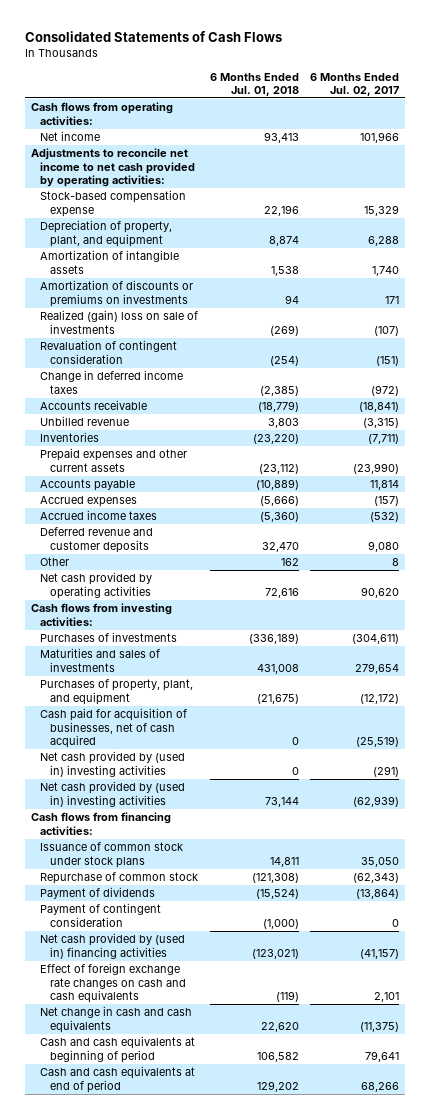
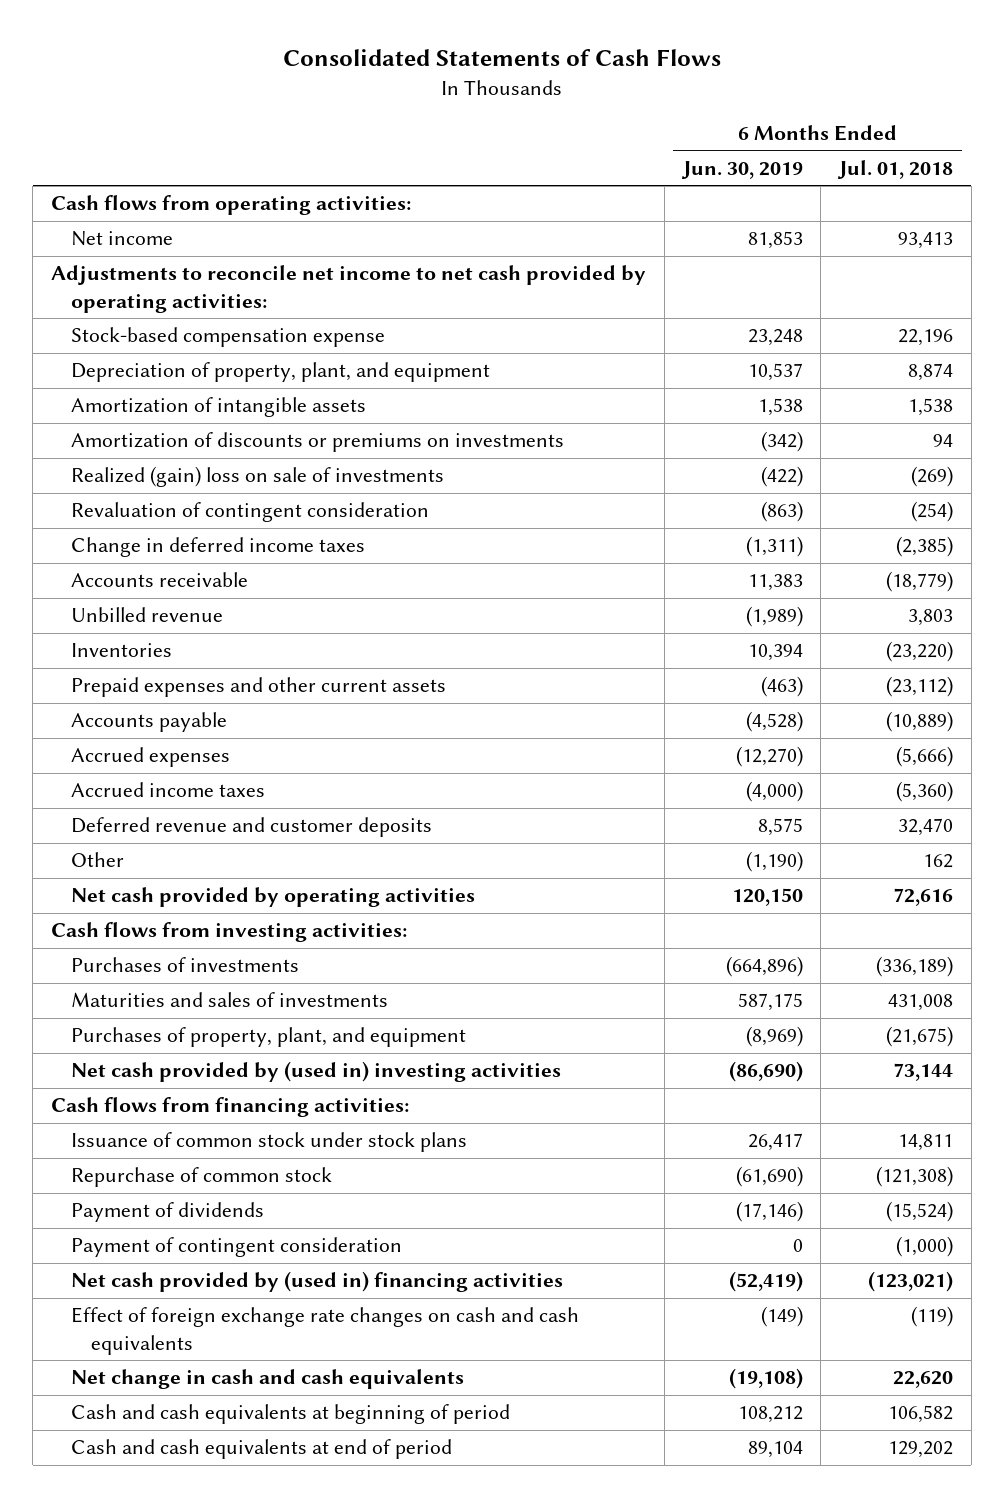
[310,72,400,96] 6 Months Ended Jul. 02, 2017 -> none
none -> [680,160,803,179] Jun. 30, 2019
[40,708,188,748] Cash paid for acquisition of businesses, net of cash acquired -> none
[40,751,186,777] Net cash provided by (used in) investing activities -> none

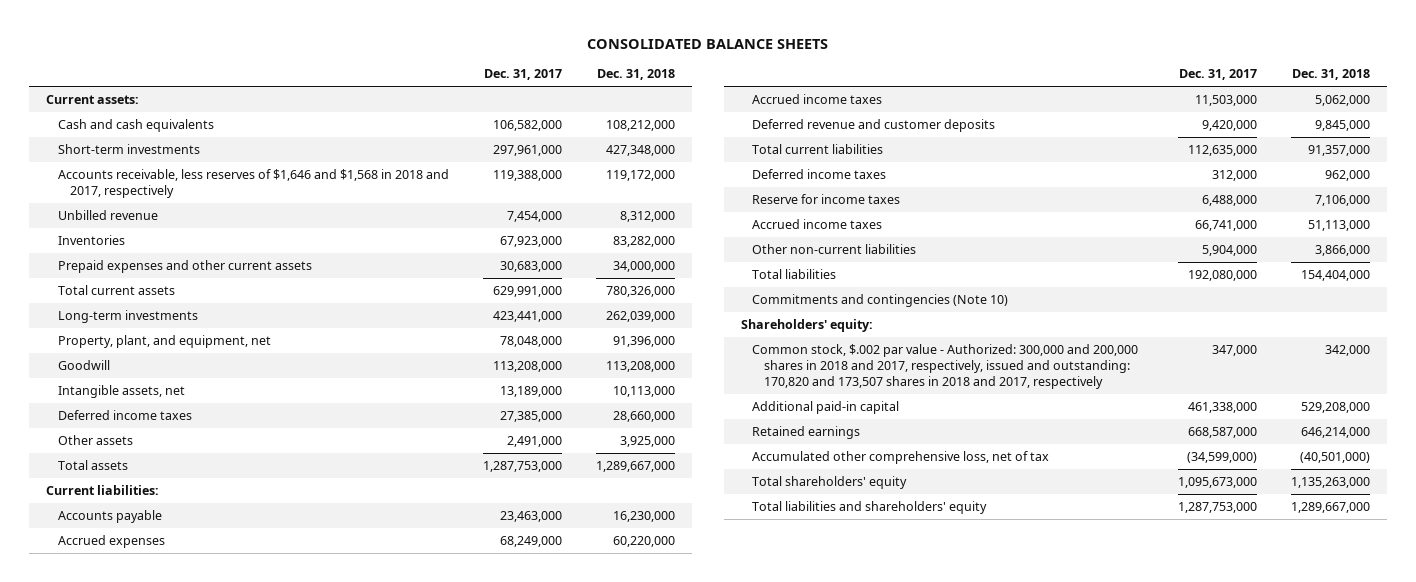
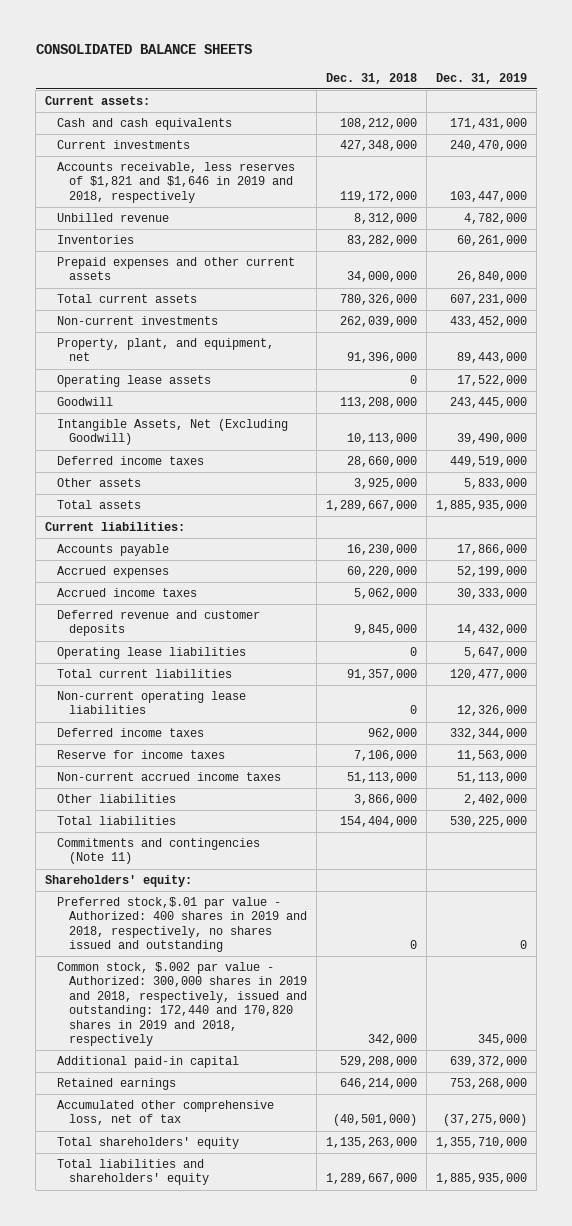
[483,69,562,81] Dec. 31, 2017 -> none
none -> [436,72,528,84] Dec. 31, 2019
[57,144,200,155] Short-term investments -> [56,140,190,150] Current investments
[57,169,449,198] Accounts receivable, less reserves of $1,646 and $1,568 in 2018 and 2017, respectively -> [56,162,295,203] Accounts receivable, less reserves of $1,821 and $1,646 in 2019 and 2018, respectively
[57,310,198,324] Long-term investments -> [56,316,218,326] Non-current investments
none -> [56,375,211,388] Operating lease assets
[57,385,185,399] Intangible assets, net -> [56,419,288,446] Intangible Assets, Net (Excluding Goodwill)
none -> [56,647,246,660] Operating lease liabilities
none -> [56,691,246,715] Non-current operating lease liabilities
[752,219,883,230] Accrued income taxes -> [56,772,281,782] Non-current accrued income taxes
[752,244,917,255] Other non-current liabilities -> [56,794,176,804] Other liabilities
[752,294,1009,308] Commitments and contingencies (Note 10) -> [56,838,260,865] Commitments and contingencies (Note 11)
none -> [56,897,307,953] Preferred stock,$.01 par value - Authorized: 400 shares in 2019 and 2018, respectively, no shares issued and outstanding
[752,344,1139,389] Common stock, $.002 par value - Authorized: 300,000 and 200,000 shares in 2018 and 2017, respectively, issued and outstanding: 170,820 and 173,507 shares in 2018 and 2017, respectively -> [56,962,307,1046] Common stock, $.002 par value - Authorized: 300,000 shares in 2019 and 2018, respectively, issued and outstanding: 172,440 and 170,820 shares in 2019 and 2018, respectively

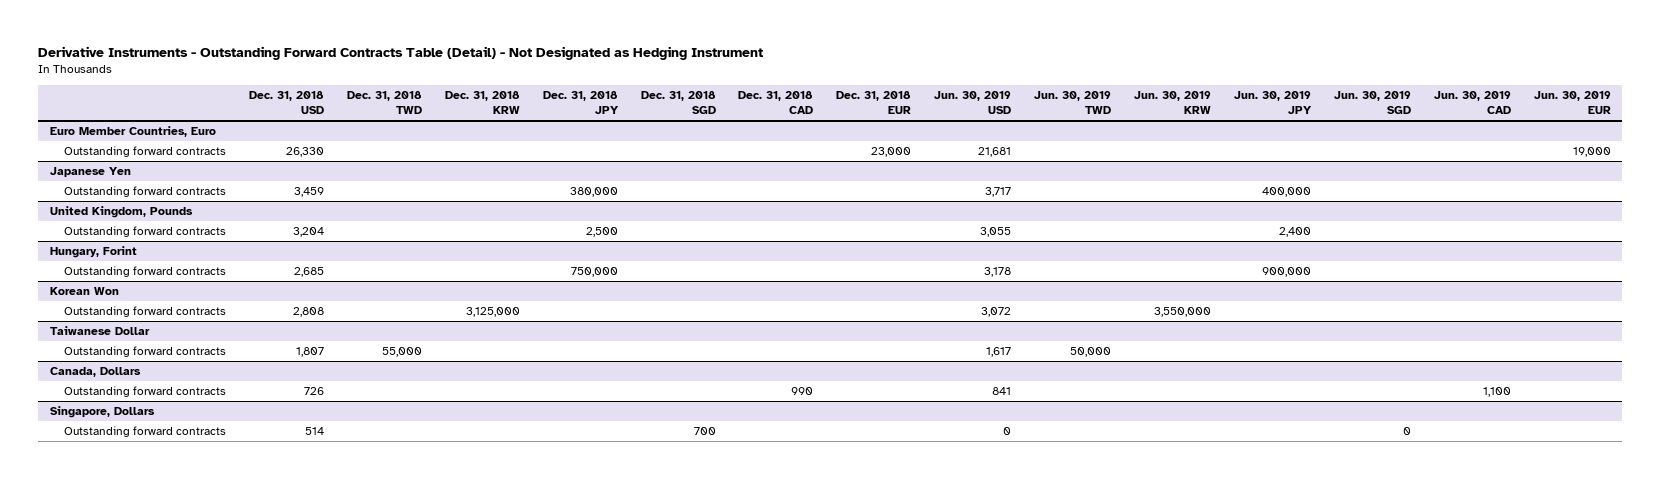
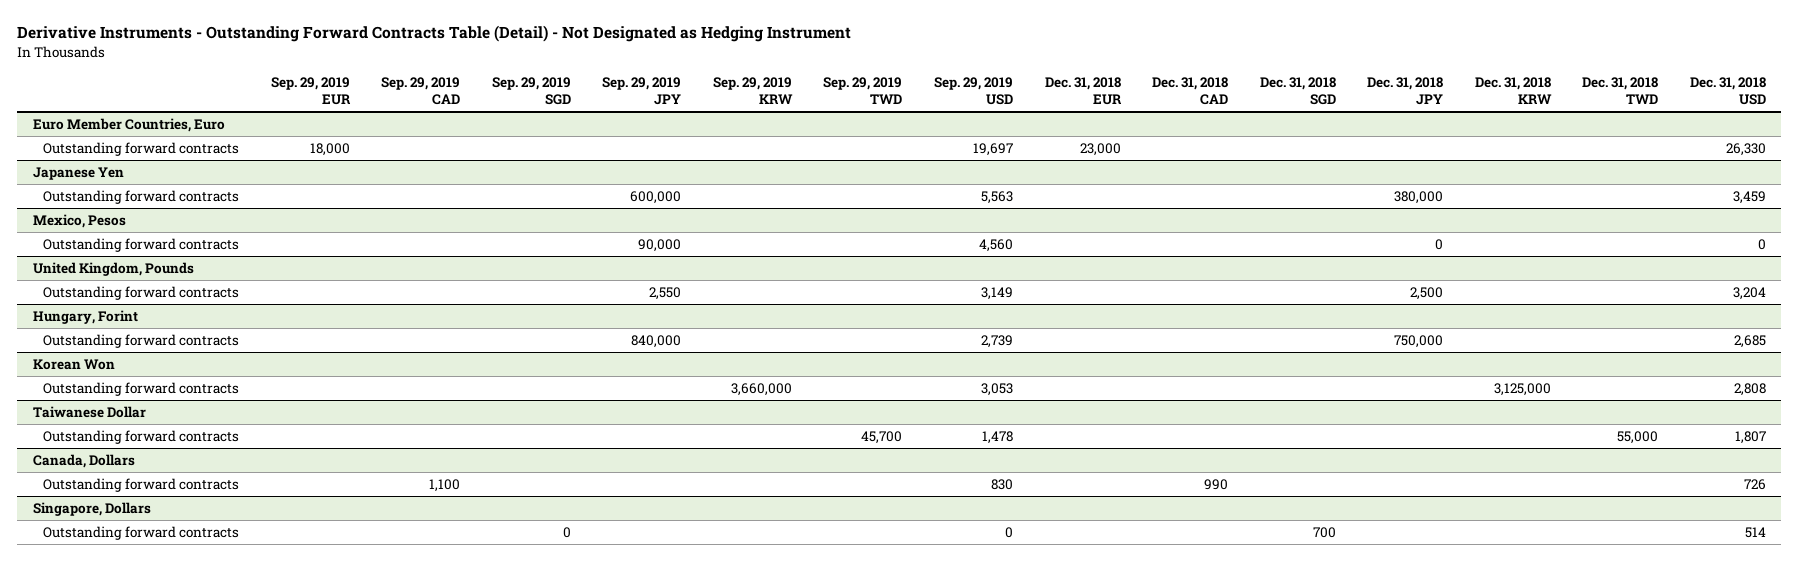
[934,91,1012,115] Jun. 30, 2019 USD -> none
[1034,91,1112,115] Jun. 30, 2019 TWD -> none
[1134,91,1212,115] Jun. 30, 2019 KRW -> none
[1234,91,1313,115] Jun. 30, 2019 JPY -> none
[1333,91,1411,115] Jun. 30, 2019 SGD -> none
[1433,91,1511,115] Jun. 30, 2019 CAD -> none
[1533,91,1611,115] Jun. 30, 2019 EUR -> none
none -> [270,77,351,106] Sep. 29, 2019 EUR
none -> [381,77,461,106] Sep. 29, 2019 CAD
none -> [491,77,571,106] Sep. 29, 2019 SGD
none -> [602,77,682,106] Sep. 29, 2019 JPY
none -> [712,77,793,105] Sep. 29, 2019 KRW
none -> [823,77,903,105] Sep. 29, 2019 TWD
none -> [933,77,1013,106] Sep. 29, 2019 USD
none -> [33,213,127,228] Mexico, Pesos
none -> [43,237,240,252] Outstanding forward contracts

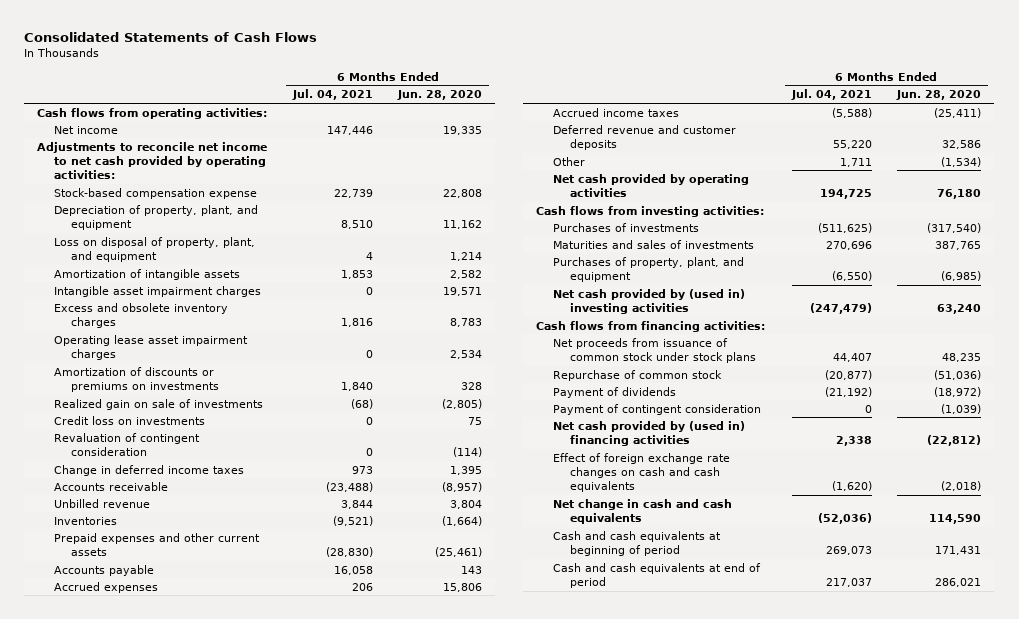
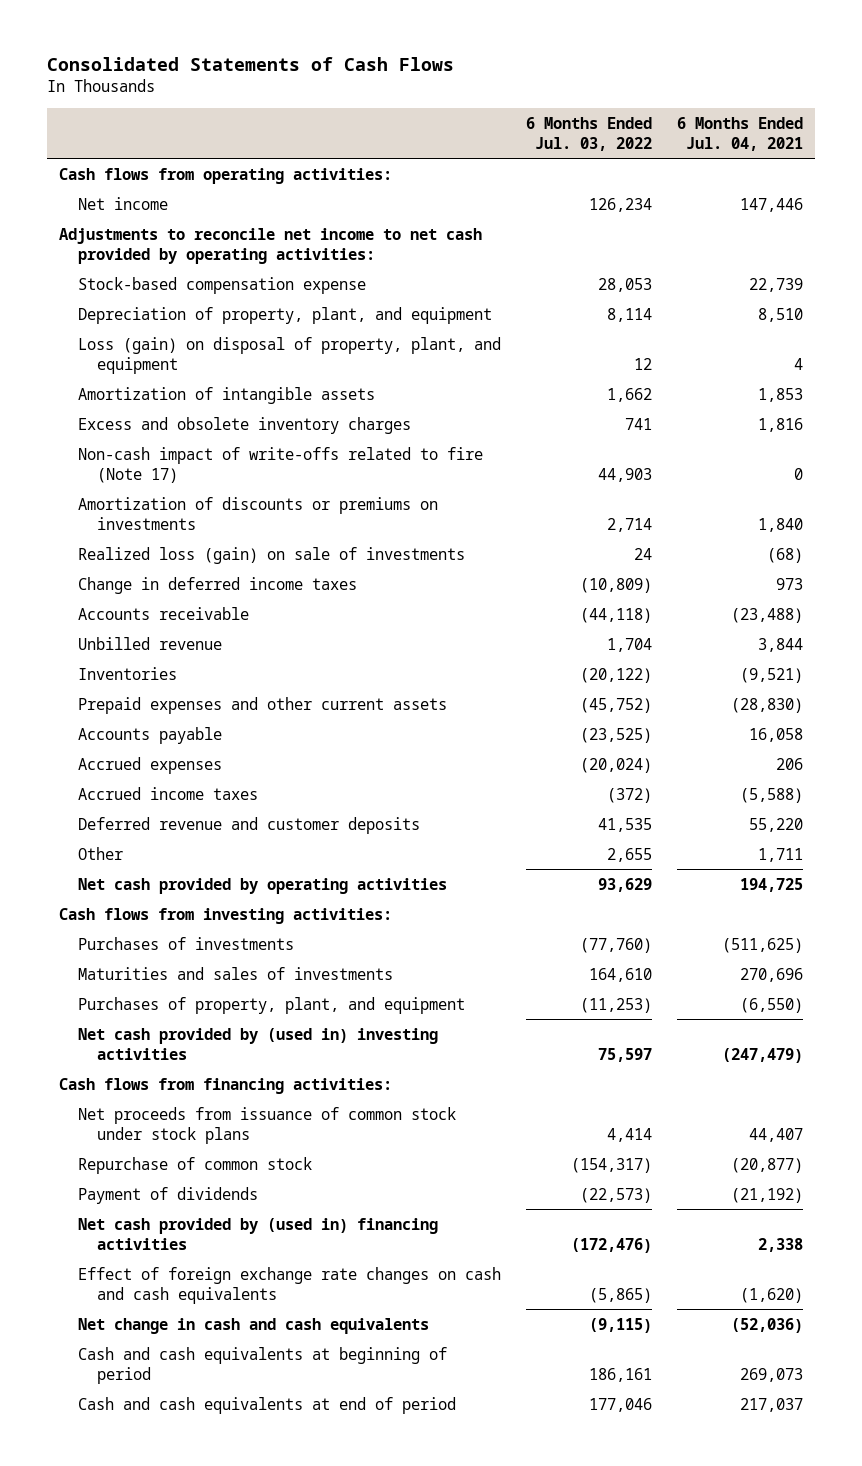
[397,90,483,101] Jun. 28, 2020 -> none
none -> [525,116,652,151] 6 Months Ended Jul. 03, 2022
[54,236,256,262] Loss on disposal of property, plant, and equipment -> [78,336,502,374] Loss (gain) on disposal of property, plant, and equipment
[54,285,262,297] Intangible asset impairment charges -> none
[54,334,249,360] Operating lease asset impairment charges -> none
none -> [78,446,484,483] Non-cash impact of write-offs related to fire (Note 17)
[54,415,206,425] Credit loss on investments -> none
[54,432,201,456] Revaluation of contingent consideration -> none
[54,398,264,410] Realized gain on sale of investments -> [78,546,466,564] Realized loss (gain) on sale of investments
[553,403,762,415] Payment of contingent consideration -> none

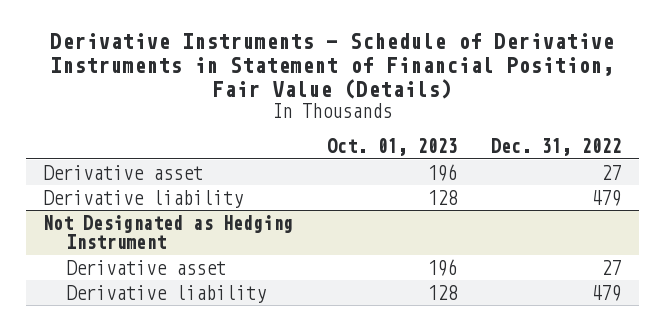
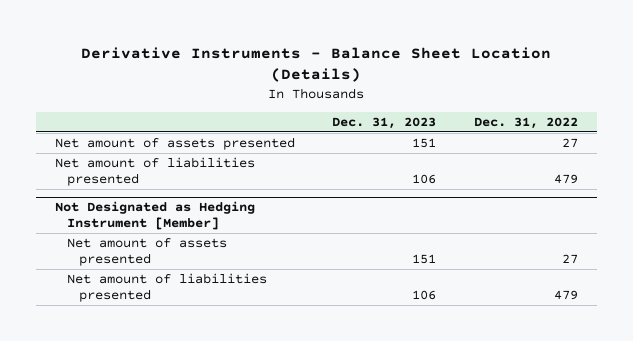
[50,33,615,100] Derivative Instruments - Schedule of Derivative Instruments in Statement of Financial Position, Fair Value (Details) -> [81,46,552,83] Derivative Instruments - Balance Sheet Location (Details)
[327,137,458,156] Oct. 01, 2023 -> none
none -> [332,116,437,129] Dec. 31, 2023
[42,164,203,180] Derivative asset -> [54,136,295,150] Net amount of assets presented
[42,189,243,208] Derivative liability -> [54,156,255,187] Net amount of liabilities presented
[42,214,293,249] Not Designated as Hedging Instrument -> [54,201,255,231] Not Designated as Hedging Instrument [Member]
[66,259,227,275] Derivative asset -> [67,237,228,267] Net amount of assets presented
[66,284,267,303] Derivative liability -> [67,272,268,303] Net amount of liabilities presented

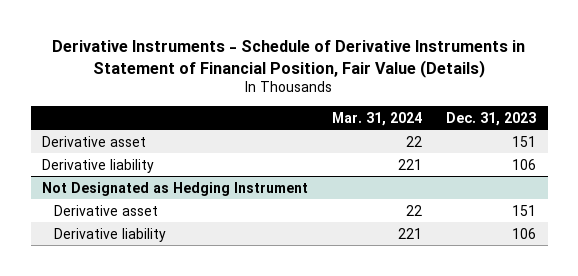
[81,46,552,83] Derivative Instruments - Balance Sheet Location (Details) -> [52,40,526,78] Derivative Instruments - Schedule of Derivative Instruments in Statement of Financial Position, Fair Value (Details)
[473,116,578,129] Dec. 31, 2022 -> none
none -> [332,111,423,126] Mar. 31, 2024
[54,136,295,150] Net amount of assets presented -> [42,135,147,147] Derivative asset
[54,156,255,187] Net amount of liabilities presented -> [42,158,155,173] Derivative liability
[54,201,255,231] Not Designated as Hedging Instrument [Member] -> [42,181,309,196] Not Designated as Hedging Instrument
[67,237,228,267] Net amount of assets presented -> [54,204,159,216] Derivative asset
[67,272,268,303] Net amount of liabilities presented -> [54,227,167,242] Derivative liability

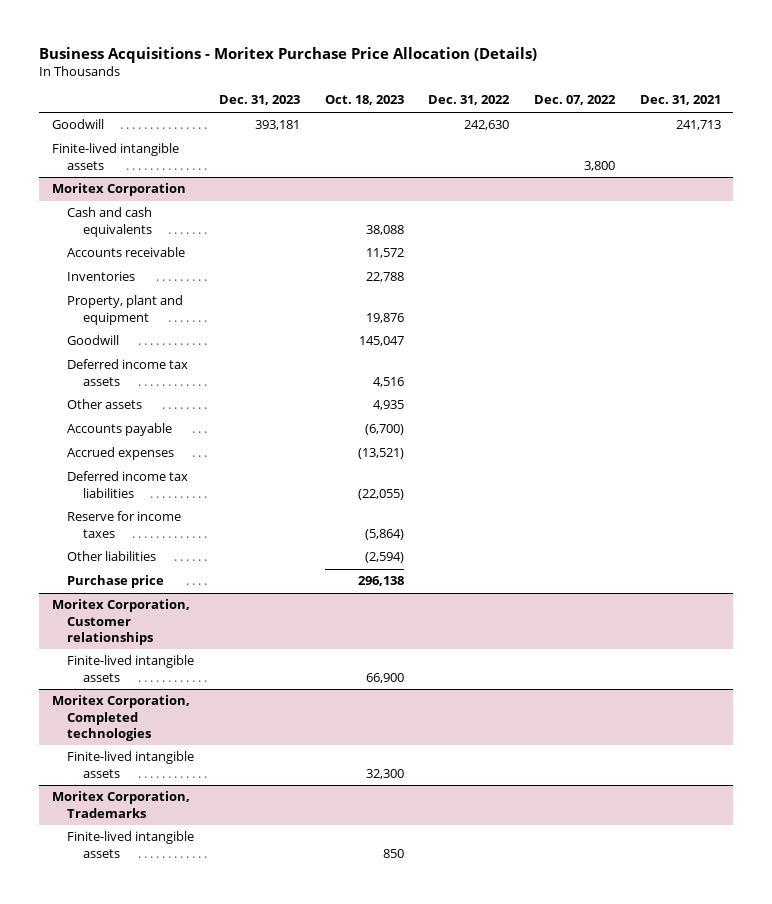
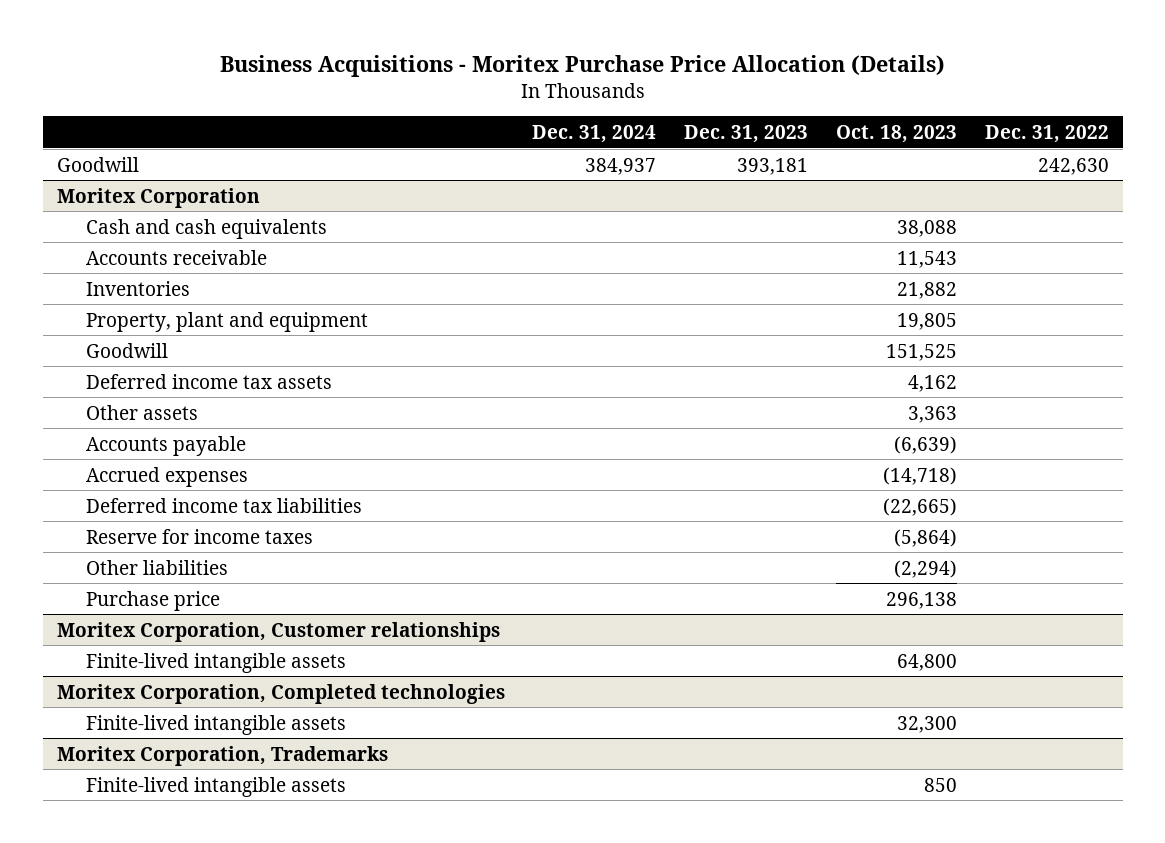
[534,95,617,106] Dec. 07, 2022 -> none
[639,95,721,106] Dec. 31, 2021 -> none
none -> [532,125,657,144] Dec. 31, 2024
[51,143,179,170] Finite-lived intangible assets -> none
[365,248,404,259] 11,572 -> [897,250,958,268] 11,543
[365,272,404,283] 22,788 -> [897,281,958,299] 21,882
[365,312,404,323] 19,876 -> [897,312,958,330] 19,805
[358,336,404,347] 145,047 -> [886,343,958,361] 151,525
[372,376,404,387] 4,516 -> [908,374,958,392] 4,162
[372,400,404,411] 4,935 -> [908,405,958,423] 3,363
[364,424,404,436] (6,700) -> [894,435,958,454] (6,639)
[357,448,404,460] (13,521) -> [883,466,958,485] (14,718)
[357,488,404,500] (22,055) -> [883,497,958,516] (22,665)
[364,552,404,564] (2,594) -> [894,559,958,578] (2,294)
[365,672,404,683] 66,900 -> [897,653,958,671] 64,800

